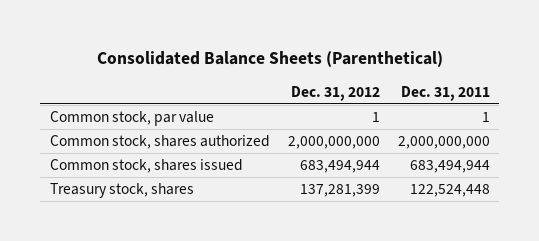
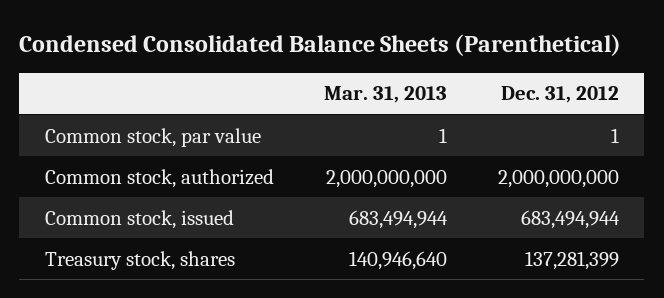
[96,51,443,68] Consolidated Balance Sheets (Parenthetical) -> [19,33,622,56] Condensed Consolidated Balance Sheets (Parenthetical)
[400,85,490,101] Dec. 31, 2011 -> none
none -> [324,86,448,104] Mar. 31, 2013
[49,135,270,150] Common stock, shares authorized -> [44,168,274,188] Common stock, authorized
[49,159,243,174] Common stock, shares issued -> [44,209,234,229] Common stock, issued

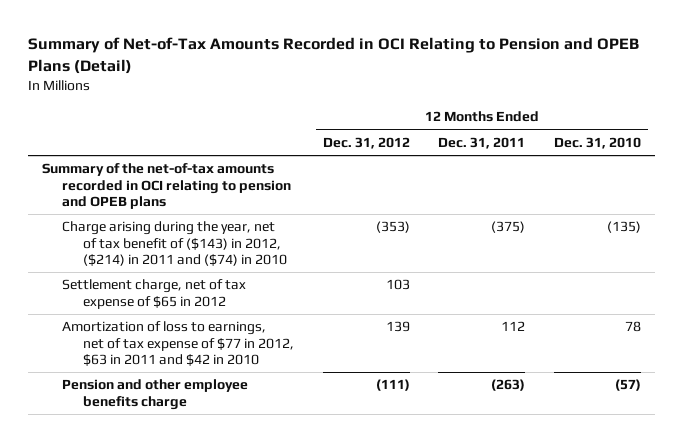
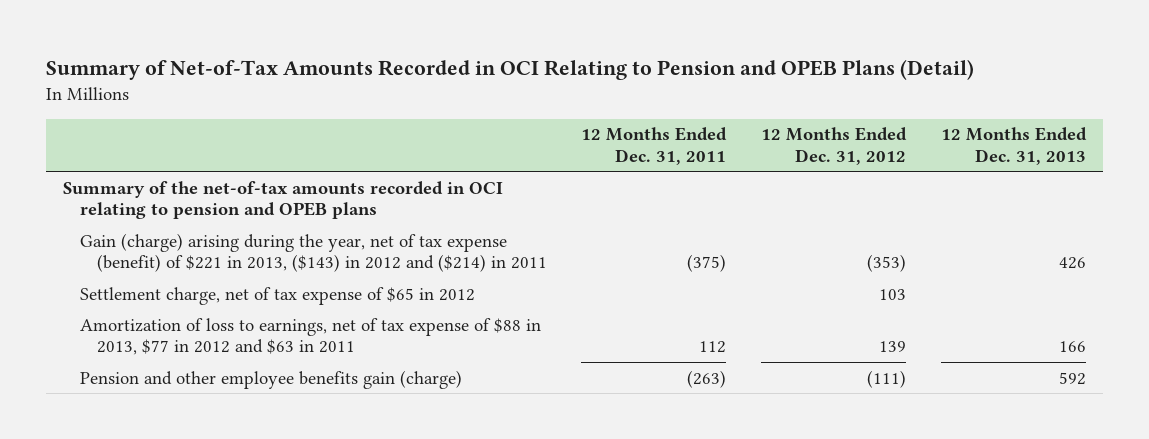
[553,136,641,149] Dec. 31, 2010 -> none
none -> [940,127,1087,165] 12 Months Ended Dec. 31, 2013
[62,221,288,266] Charge arising during the year, net of tax benefit of ($143) in 2012, ($214) in 2011 and ($74) in 2010 -> [80,232,547,273] Gain (charge) arising during the year, net of tax expense (benefit) of $221 in 2013, ($143) in 2012 and ($214) in 2011
[62,321,295,366] Amortization of loss to earnings, net of tax expense of $77 in 2012, $63 in 2011 and $42 in 2010 -> [80,317,542,356] Amortization of loss to earnings, net of tax expense of $88 in 2013, $77 in 2012 and $63 in 2011
[62,379,249,410] Pension and other employee benefits charge -> [80,369,463,389] Pension and other employee benefits gain (charge)

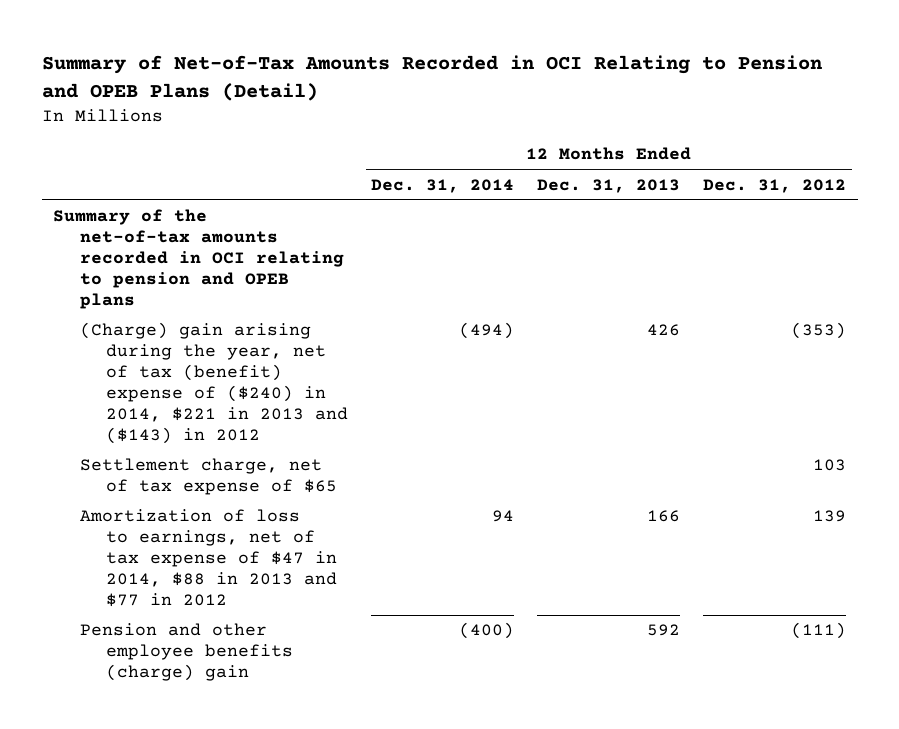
[581,127,728,165] 12 Months Ended Dec. 31, 2011 -> none
none -> [371,178,515,193] Dec. 31, 2014
[80,232,547,273] Gain (charge) arising during the year, net of tax expense (benefit) of $221 in 2013, ($143) in 2012 and ($214) in 2011 -> [79,322,349,445] (Charge) gain arising during the year, net of tax (benefit) expense of ($240) in 2014, $221 in 2013 and ($143) in 2012
[80,286,476,305] Settlement charge, net of tax expense of $65 in 2012 -> [79,458,338,496] Settlement charge, net of tax expense of $65
[80,317,542,356] Amortization of loss to earnings, net of tax expense of $88 in 2013, $77 in 2012 and $63 in 2011 -> [79,509,338,608] Amortization of loss to earnings, net of tax expense of $47 in 2014, $88 in 2013 and $77 in 2012
[80,369,463,389] Pension and other employee benefits gain (charge) -> [79,623,294,682] Pension and other employee benefits (charge) gain

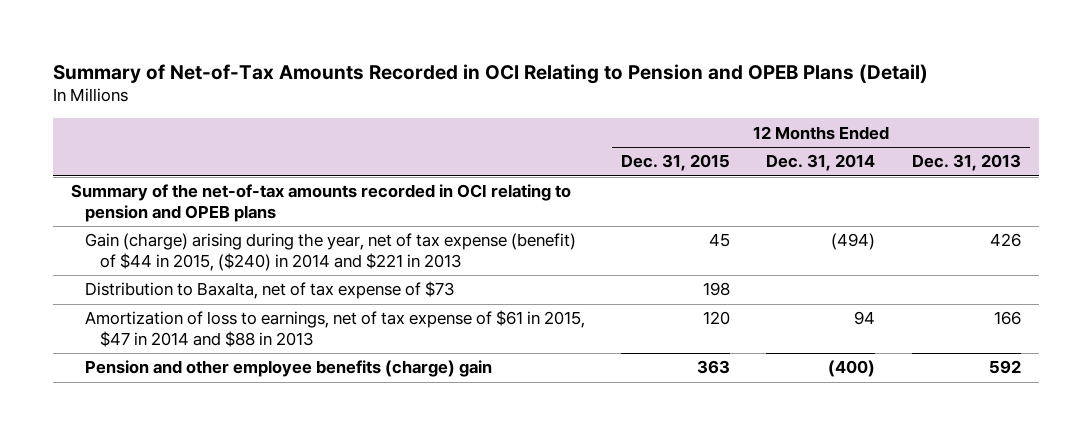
[703,178,847,193] Dec. 31, 2012 -> none
none -> [621,154,731,172] Dec. 31, 2015
[79,458,338,496] Settlement charge, net of tax expense of $65 -> none
[79,322,349,445] (Charge) gain arising during the year, net of tax (benefit) expense of ($240) in 2014, $221 in 2013 and ($143) in 2012 -> [85,233,577,271] Gain (charge) arising during the year, net of tax expense (benefit) of $44 in 2015, ($240) in 2014 and $221 in 2013
none -> [85,281,456,300] Distribution to Baxalta, net of tax expense of $73
[79,509,338,608] Amortization of loss to earnings, net of tax expense of $47 in 2014, $88 in 2013 and $77 in 2012 -> [85,310,586,347] Amortization of loss to earnings, net of tax expense of $61 in 2015, $47 in 2014 and $88 in 2013

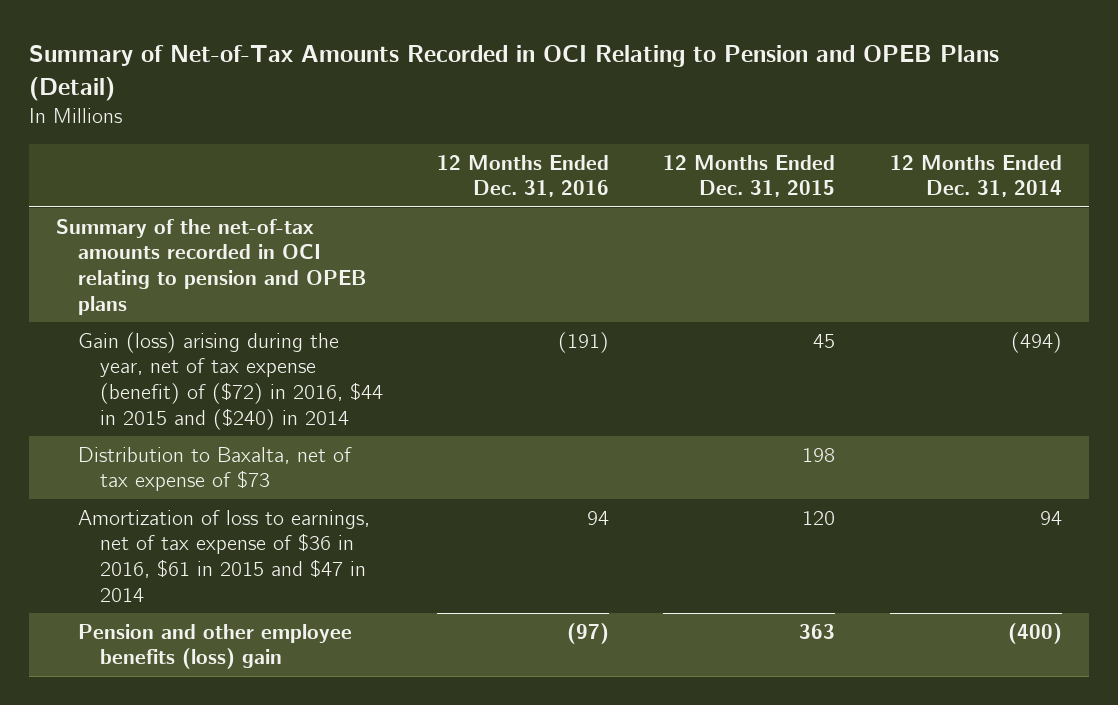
[911,154,1021,172] Dec. 31, 2013 -> none
none -> [436,154,609,198] 12 Months Ended Dec. 31, 2016
[85,233,577,271] Gain (charge) arising during the year, net of tax expense (benefit) of $44 in 2015, ($240) in 2014 and $221 in 2013 -> [78,331,383,430] Gain (loss) arising during the year, net of tax expense (benefit) of ($72) in 2016, $44 in 2015 and ($240) in 2014
[85,310,586,347] Amortization of loss to earnings, net of tax expense of $61 in 2015, $47 in 2014 and $88 in 2013 -> [78,509,371,602] Amortization of loss to earnings, net of tax expense of $36 in 2016, $61 in 2015 and $47 in 2014
[85,360,493,378] Pension and other employee benefits (charge) gain -> [78,623,353,670] Pension and other employee benefits (loss) gain

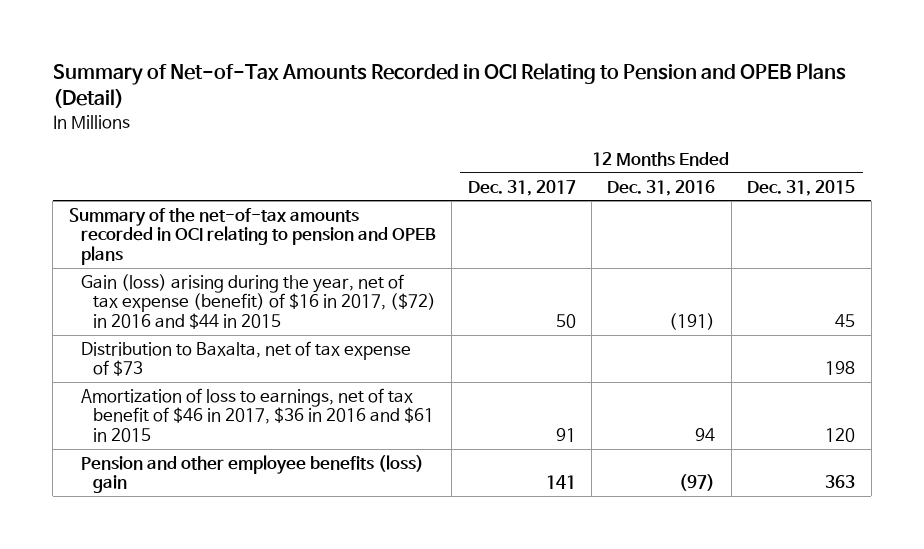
[889,154,1062,198] 12 Months Ended Dec. 31, 2014 -> none
none -> [467,179,576,196] Dec. 31, 2017
[78,331,383,430] Gain (loss) arising during the year, net of tax expense (benefit) of ($72) in 2016, $44 in 2015 and ($240) in 2014 -> [80,273,436,329] Gain (loss) arising during the year, net of tax expense (benefit) of $16 in 2017, ($72) in 2016 and $44 in 2015
[78,509,371,602] Amortization of loss to earnings, net of tax expense of $36 in 2016, $61 in 2015 and $47 in 2014 -> [80,387,434,442] Amortization of loss to earnings, net of tax benefit of $46 in 2017, $36 in 2016 and $61 in 2015

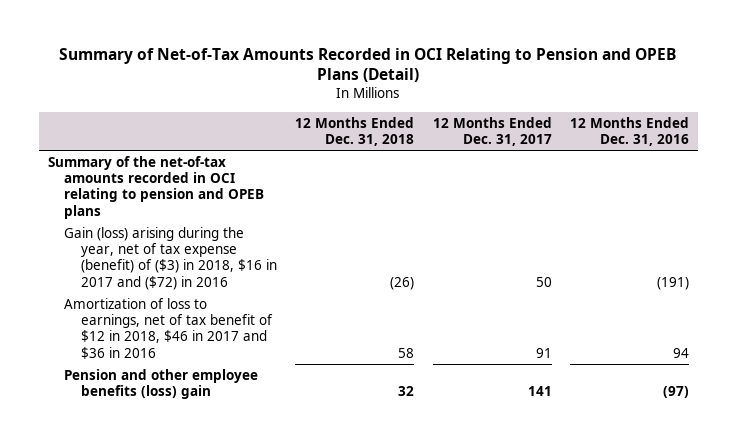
[747,179,856,196] Dec. 31, 2015 -> none
none -> [295,116,415,146] 12 Months Ended Dec. 31, 2018
[80,340,411,377] Distribution to Baxalta, net of tax expense of $73 -> none
[80,273,436,329] Gain (loss) arising during the year, net of tax expense (benefit) of $16 in 2017, ($72) in 2016 and $44 in 2015 -> [64,226,277,290] Gain (loss) arising during the year, net of tax expense (benefit) of ($3) in 2018, $16 in 2017 and ($72) in 2016
[80,387,434,442] Amortization of loss to earnings, net of tax benefit of $46 in 2017, $36 in 2016 and $61 in 2015 -> [64,297,273,359] Amortization of loss to earnings, net of tax benefit of $12 in 2018, $46 in 2017 and $36 in 2016

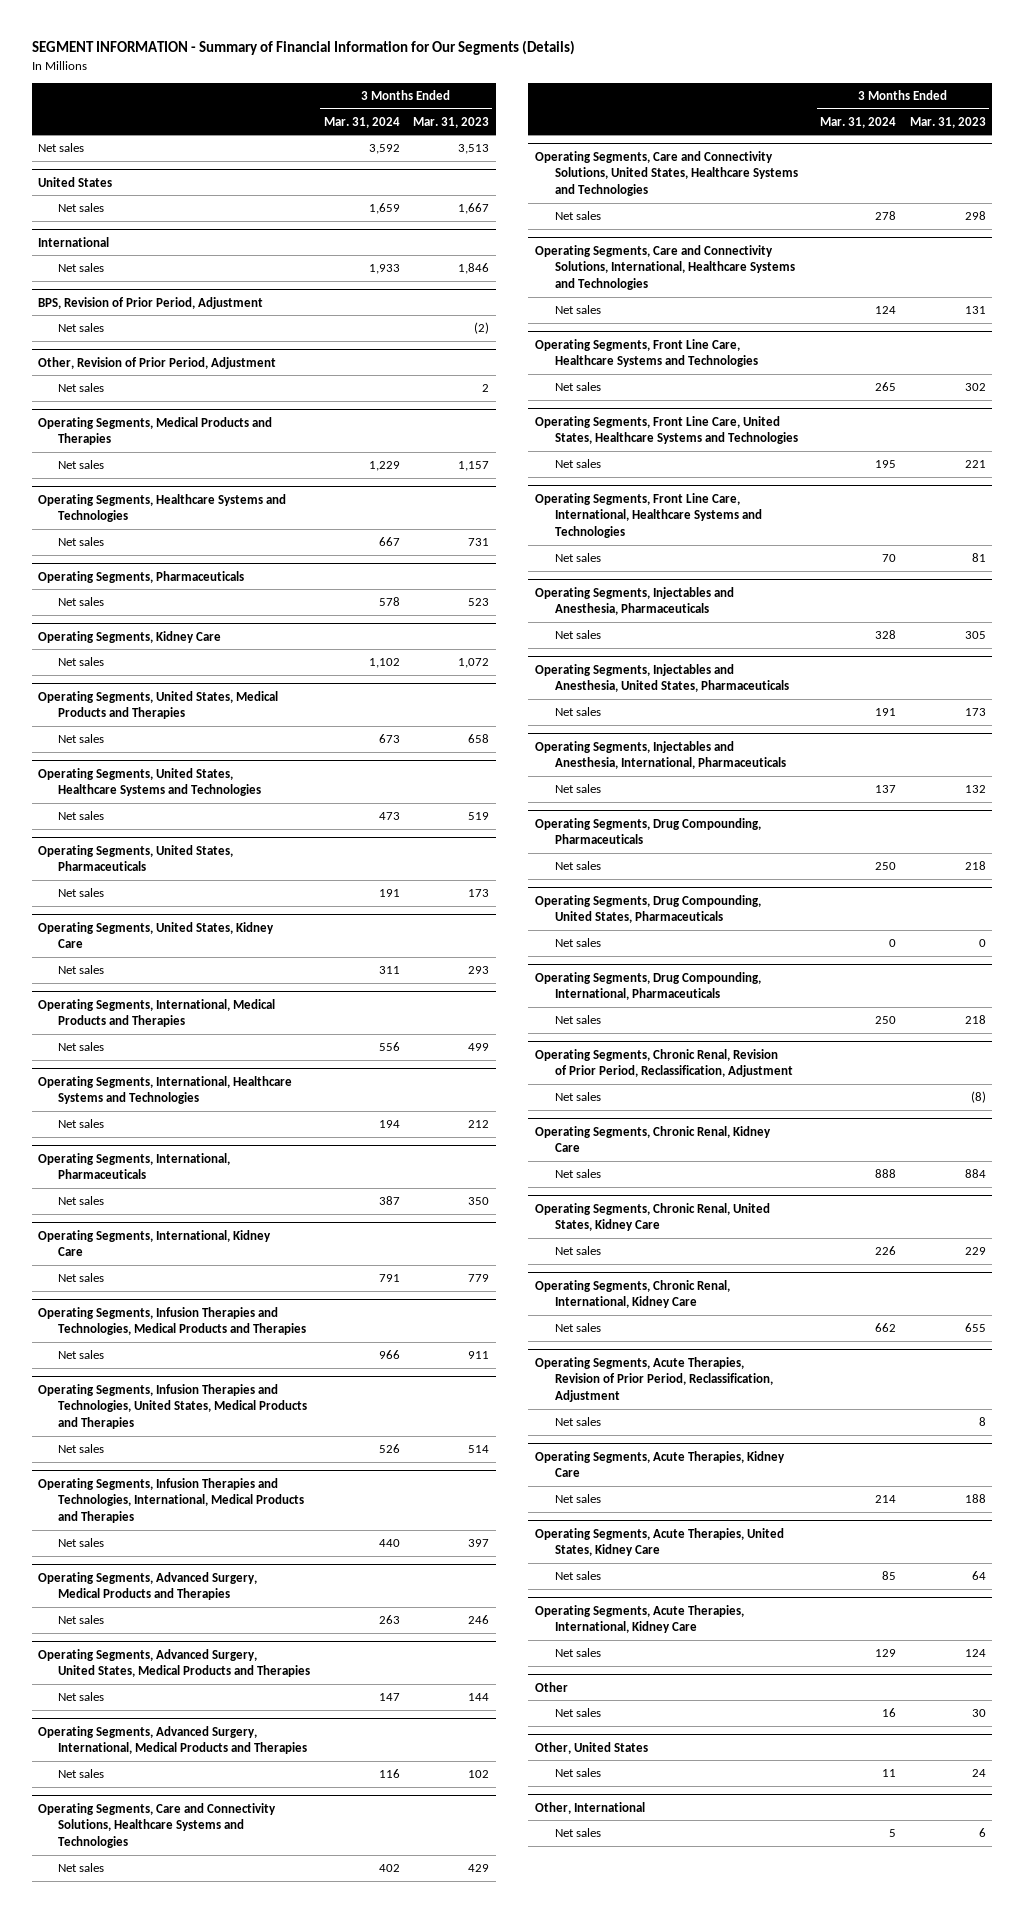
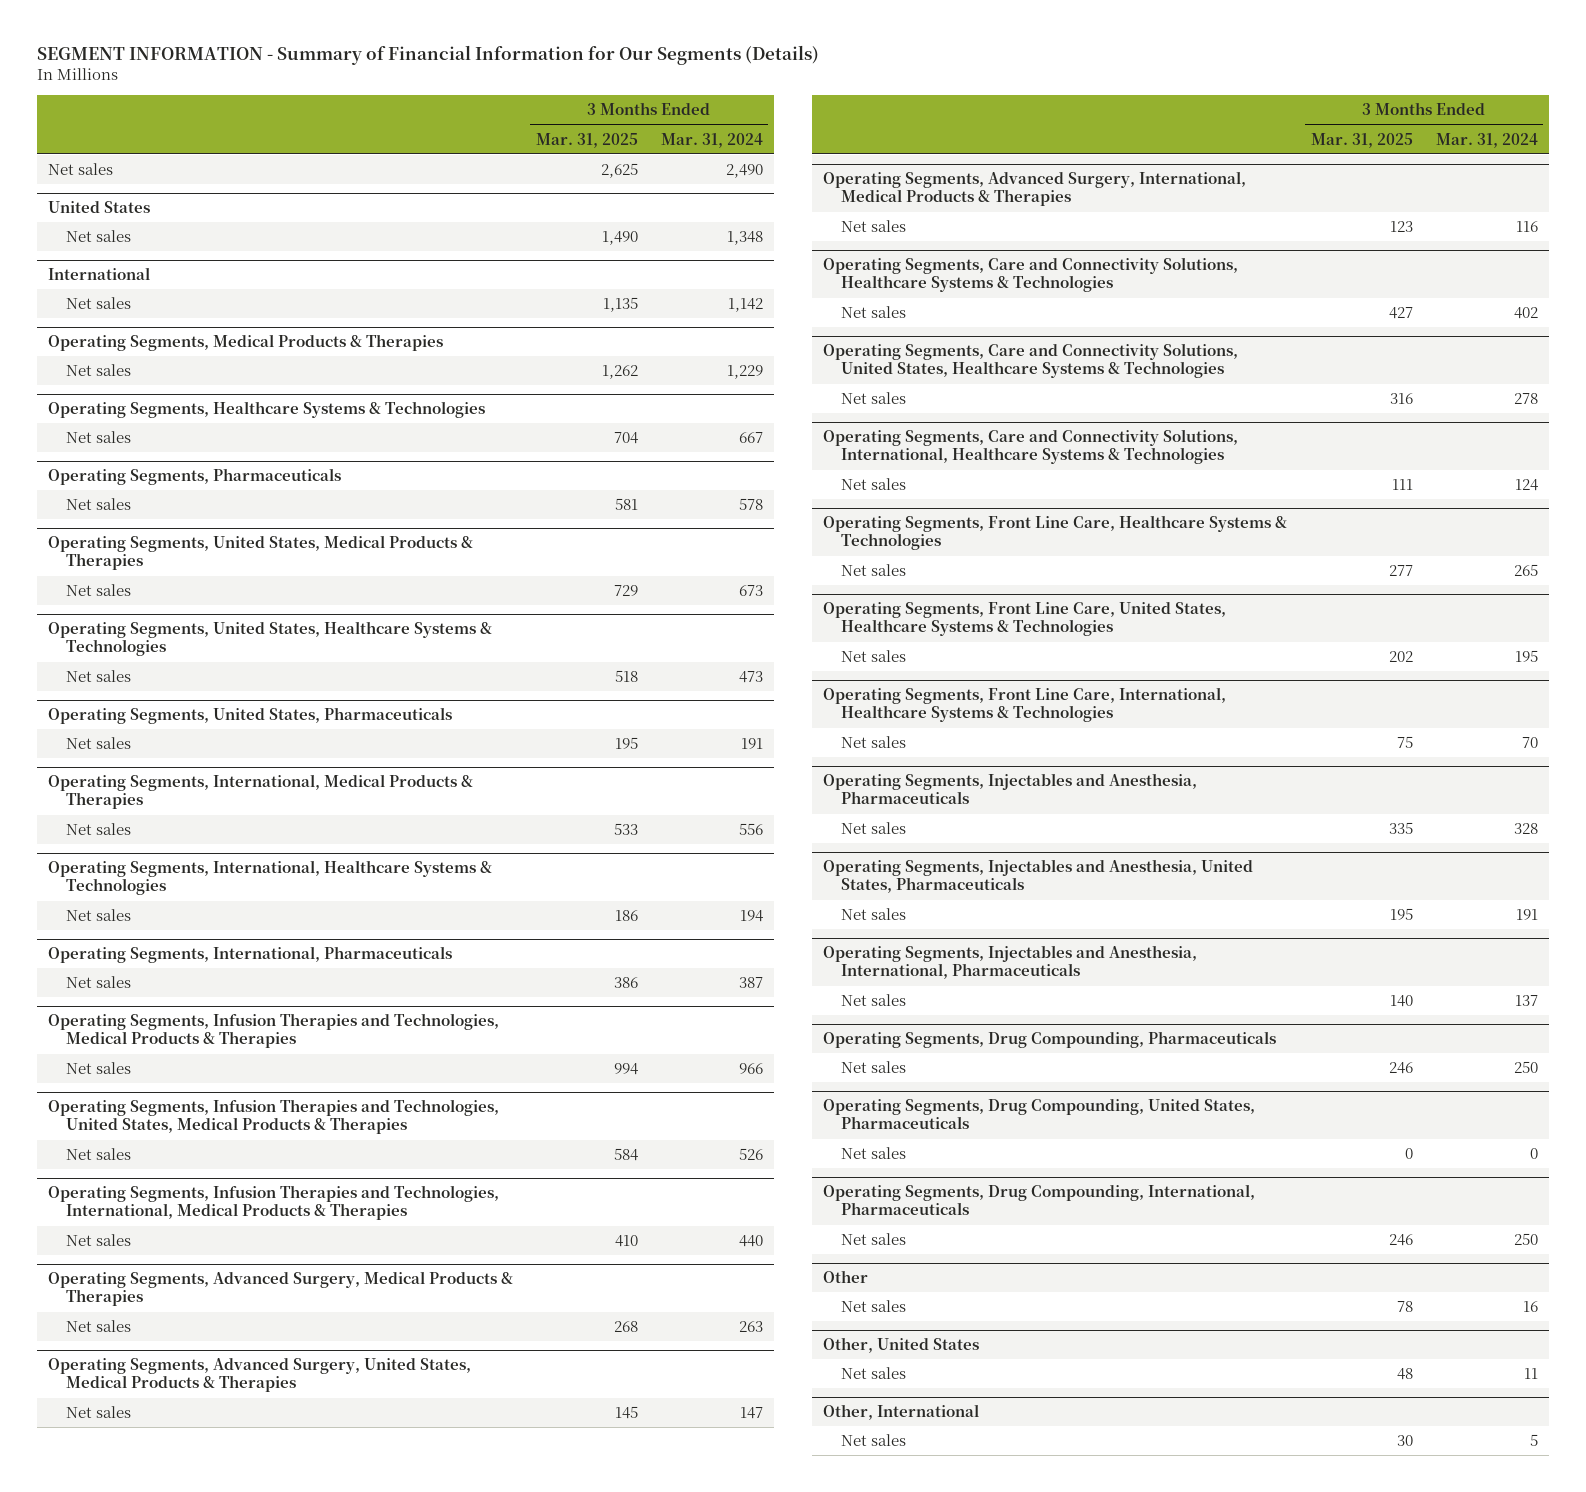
[413,116,490,128] Mar. 31, 2023 -> none
none -> [535,132,638,148] Mar. 31, 2025
[368,144,400,155] 3,592 -> [725,164,763,179] 2,490
[368,203,400,215] 1,659 -> [726,231,763,246] 1,348
[38,296,264,309] BPS, Revision of Prior Period, Adjustment -> none
[58,323,105,333] Net sales -> none
[38,356,277,369] Other, Revision of Prior Period, Adjustment -> none
[58,383,105,393] Net sales -> none
[368,264,400,275] 1,933 -> [727,298,763,313] 1,142
[38,416,273,446] Operating Segments, Medical Products and Therapies -> [48,334,444,352] Operating Segments, Medical Products & Therapies
[38,493,287,523] Operating Segments, Healthcare Systems and Technologies -> [48,401,486,419] Operating Segments, Healthcare Systems & Technologies
[38,630,222,643] Operating Segments, Kidney Care -> none
[58,657,105,667] Net sales -> none
[38,690,279,720] Operating Segments, United States, Medical Products and Therapies -> [48,535,474,571] Operating Segments, United States, Medical Products & Therapies
[38,767,262,797] Operating Segments, United States, Healthcare Systems and Technologies -> [48,621,493,657] Operating Segments, United States, Healthcare Systems & Technologies
[38,921,275,949] Operating Segments, United States, Kidney Care -> none
[58,965,105,975] Net sales -> none
[38,998,276,1028] Operating Segments, International, Medical Products and Therapies -> [48,774,474,810] Operating Segments, International, Medical Products & Therapies
[38,1075,293,1105] Operating Segments, International, Healthcare Systems and Technologies -> [48,860,493,896] Operating Segments, International, Healthcare Systems & Technologies
[38,1229,272,1257] Operating Segments, International, Kidney Care -> none
[58,1273,105,1283] Net sales -> none
[38,1306,307,1336] Operating Segments, Infusion Therapies and Technologies, Medical Products and Therapies -> [48,1013,500,1049] Operating Segments, Infusion Therapies and Technologies, Medical Products & Therapies
[38,1383,308,1430] Operating Segments, Infusion Therapies and Technologies, United States, Medical Products and Therapies -> [48,1099,500,1135] Operating Segments, Infusion Therapies and Technologies, United States, Medical Products & Therapies
[38,1477,305,1524] Operating Segments, Infusion Therapies and Technologies, International, Medical Products and Therapies -> [48,1185,500,1221] Operating Segments, Infusion Therapies and Technologies, International, Medical Products & Therapies
[38,1571,258,1601] Operating Segments, Advanced Surgery, Medical Products and Therapies -> [48,1271,514,1307] Operating Segments, Advanced Surgery, Medical Products & Therapies
[38,1648,311,1678] Operating Segments, Advanced Surgery, United States, Medical Products and Therapies -> [48,1358,472,1393] Operating Segments, Advanced Surgery, United States, Medical Products & Therapies
[38,1725,308,1755] Operating Segments, Advanced Surgery, International, Medical Products and Therapies -> [822,171,1246,207] Operating Segments, Advanced Surgery, International, Medical Products & Therapies
[38,1802,277,1849] Operating Segments, Care and Connectivity Solutions, Healthcare Systems and Technologies -> [822,257,1238,293] Operating Segments, Care and Connectivity Solutions, Healthcare Systems & Technologies
[534,150,799,197] Operating Segments, Care and Connectivity Solutions, United States, Healthcare Systems and Technologies -> [822,343,1238,379] Operating Segments, Care and Connectivity Solutions, United States, Healthcare Systems & Technologies
[534,244,796,291] Operating Segments, Care and Connectivity Solutions, International, Healthcare Systems and Technologies -> [822,429,1238,465] Operating Segments, Care and Connectivity Solutions, International, Healthcare Systems & Technologies
[534,338,759,368] Operating Segments, Front Line Care, Healthcare Systems and Technologies -> [822,515,1287,551] Operating Segments, Front Line Care, Healthcare Systems & Technologies
[534,415,799,445] Operating Segments, Front Line Care, United States, Healthcare Systems and Technologies -> [822,602,1226,637] Operating Segments, Front Line Care, United States, Healthcare Systems & Technologies
[534,492,763,539] Operating Segments, Front Line Care, International, Healthcare Systems and Technologies -> [822,687,1226,723] Operating Segments, Front Line Care, International, Healthcare Systems & Technologies
[534,1048,794,1078] Operating Segments, Chronic Renal, Revision of Prior Period, Reclassification, Adjustment -> none
[555,1092,602,1102] Net sales -> none
[534,1125,771,1153] Operating Segments, Chronic Renal, Kidney Care -> none
[555,1169,602,1179] Net sales -> none
[534,1202,770,1232] Operating Segments, Chronic Renal, United States, Kidney Care -> none
[555,1246,602,1256] Net sales -> none
[534,1279,730,1309] Operating Segments, Chronic Renal, International, Kidney Care -> none
[555,1323,602,1333] Net sales -> none
[534,1356,774,1403] Operating Segments, Acute Therapies, Revision of Prior Period, Reclassification, Adjustment -> none
[555,1417,602,1427] Net sales -> none
[534,1450,785,1478] Operating Segments, Acute Therapies, Kidney Care -> none
[555,1494,602,1504] Net sales -> none
[534,1527,784,1557] Operating Segments, Acute Therapies, United States, Kidney Care -> none
[555,1571,602,1581] Net sales -> none
[534,1604,744,1634] Operating Segments, Acute Therapies, International, Kidney Care -> none
[555,1648,602,1658] Net sales -> none

